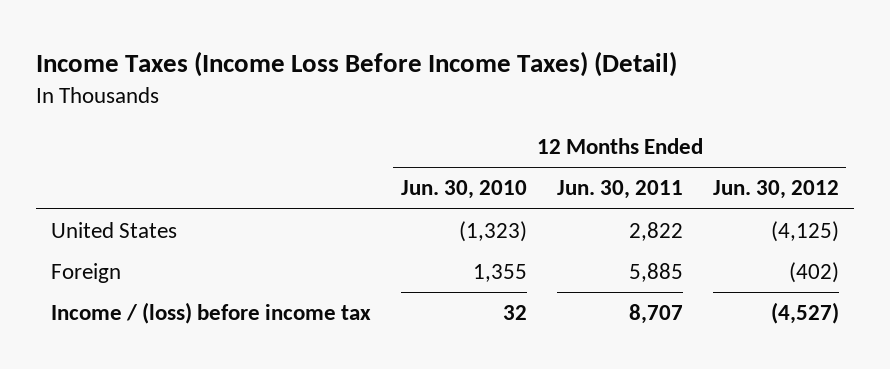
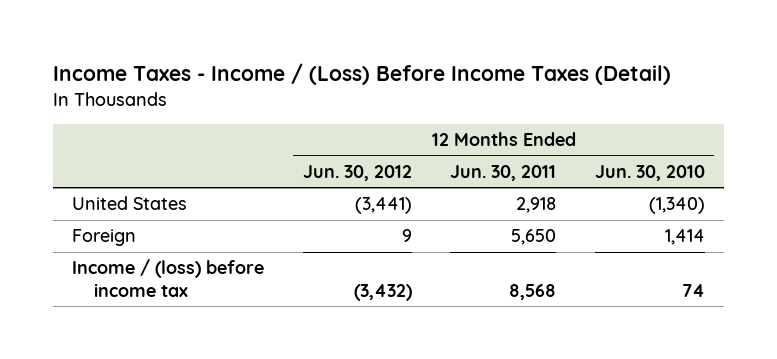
[35,50,677,77] Income Taxes (Income Loss Before Income Taxes) (Detail) -> [52,62,671,85] Income Taxes - Income / (Loss) Before Income Taxes (Detail)
[458,221,527,243] (1,323) -> [648,197,705,215] (1,340)
[628,222,683,242] 2,822 -> [516,197,557,214] 2,918
[770,221,839,243] (4,125) -> [354,197,412,215] (3,441)
[472,264,527,283] 1,355 -> [664,229,705,246] 1,414
[628,263,683,283] 5,885 -> [511,229,557,246] 5,650
[788,262,839,284] (402) -> [401,229,412,243] 9
[502,305,527,321] 32 -> [681,283,705,297] 74
[628,304,683,325] 8,707 -> [509,283,557,300] 8,568
[770,302,839,325] (4,527) -> [353,283,412,301] (3,432)

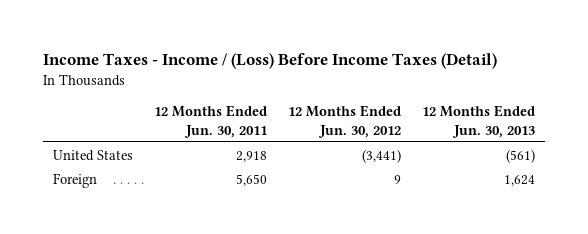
[594,164,705,181] Jun. 30, 2010 -> none
none -> [421,105,535,138] 12 Months Ended Jun. 30, 2013
[71,259,264,297] Income / (loss) before income tax -> none

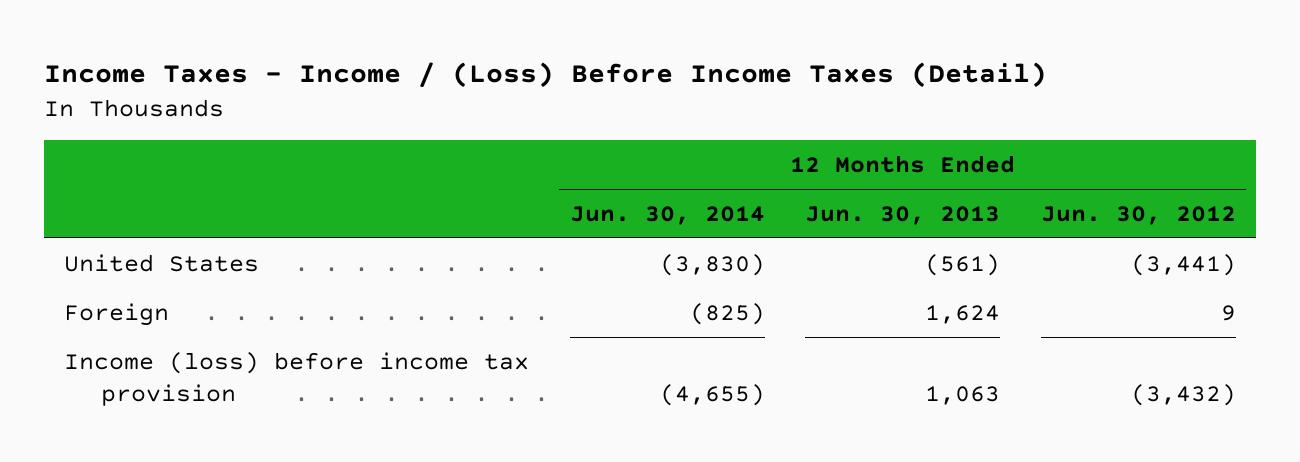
[154,105,268,138] 12 Months Ended Jun. 30, 2011 -> none
none -> [569,205,765,225] Jun. 30, 2014
none -> [63,351,529,406] Income (loss) before income tax provision

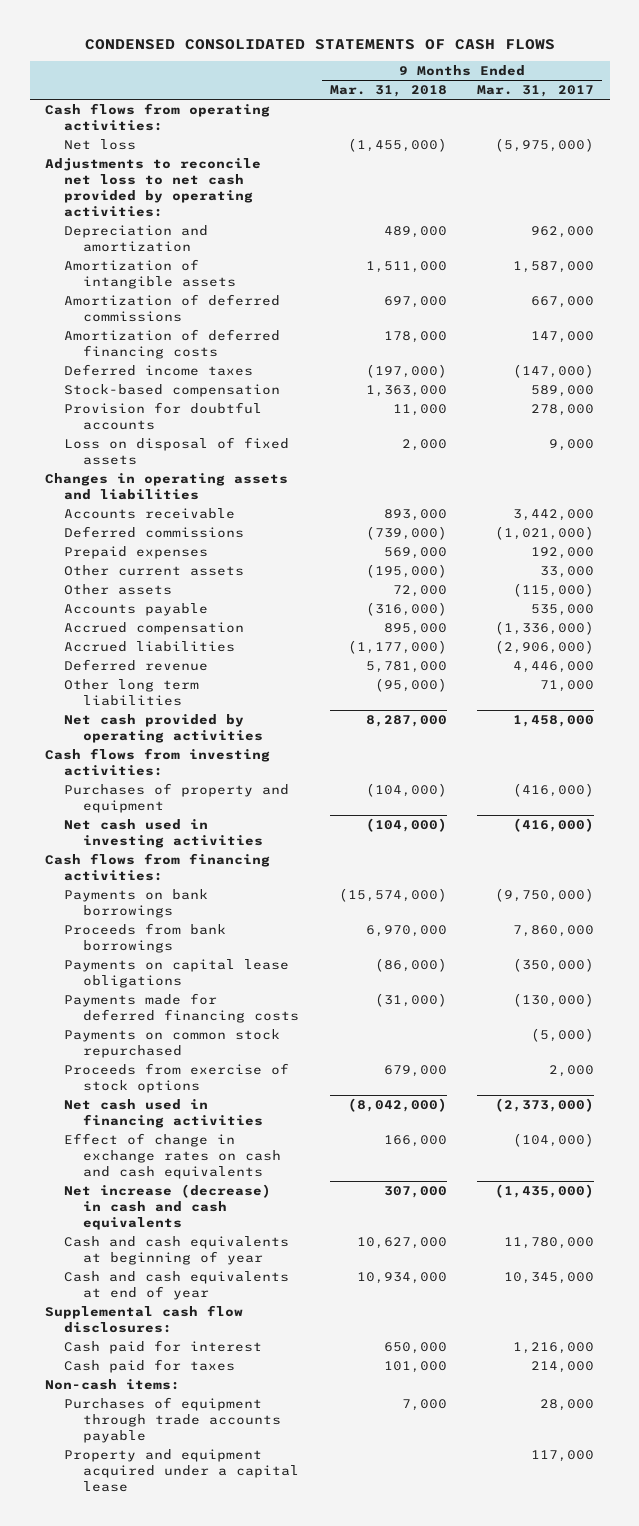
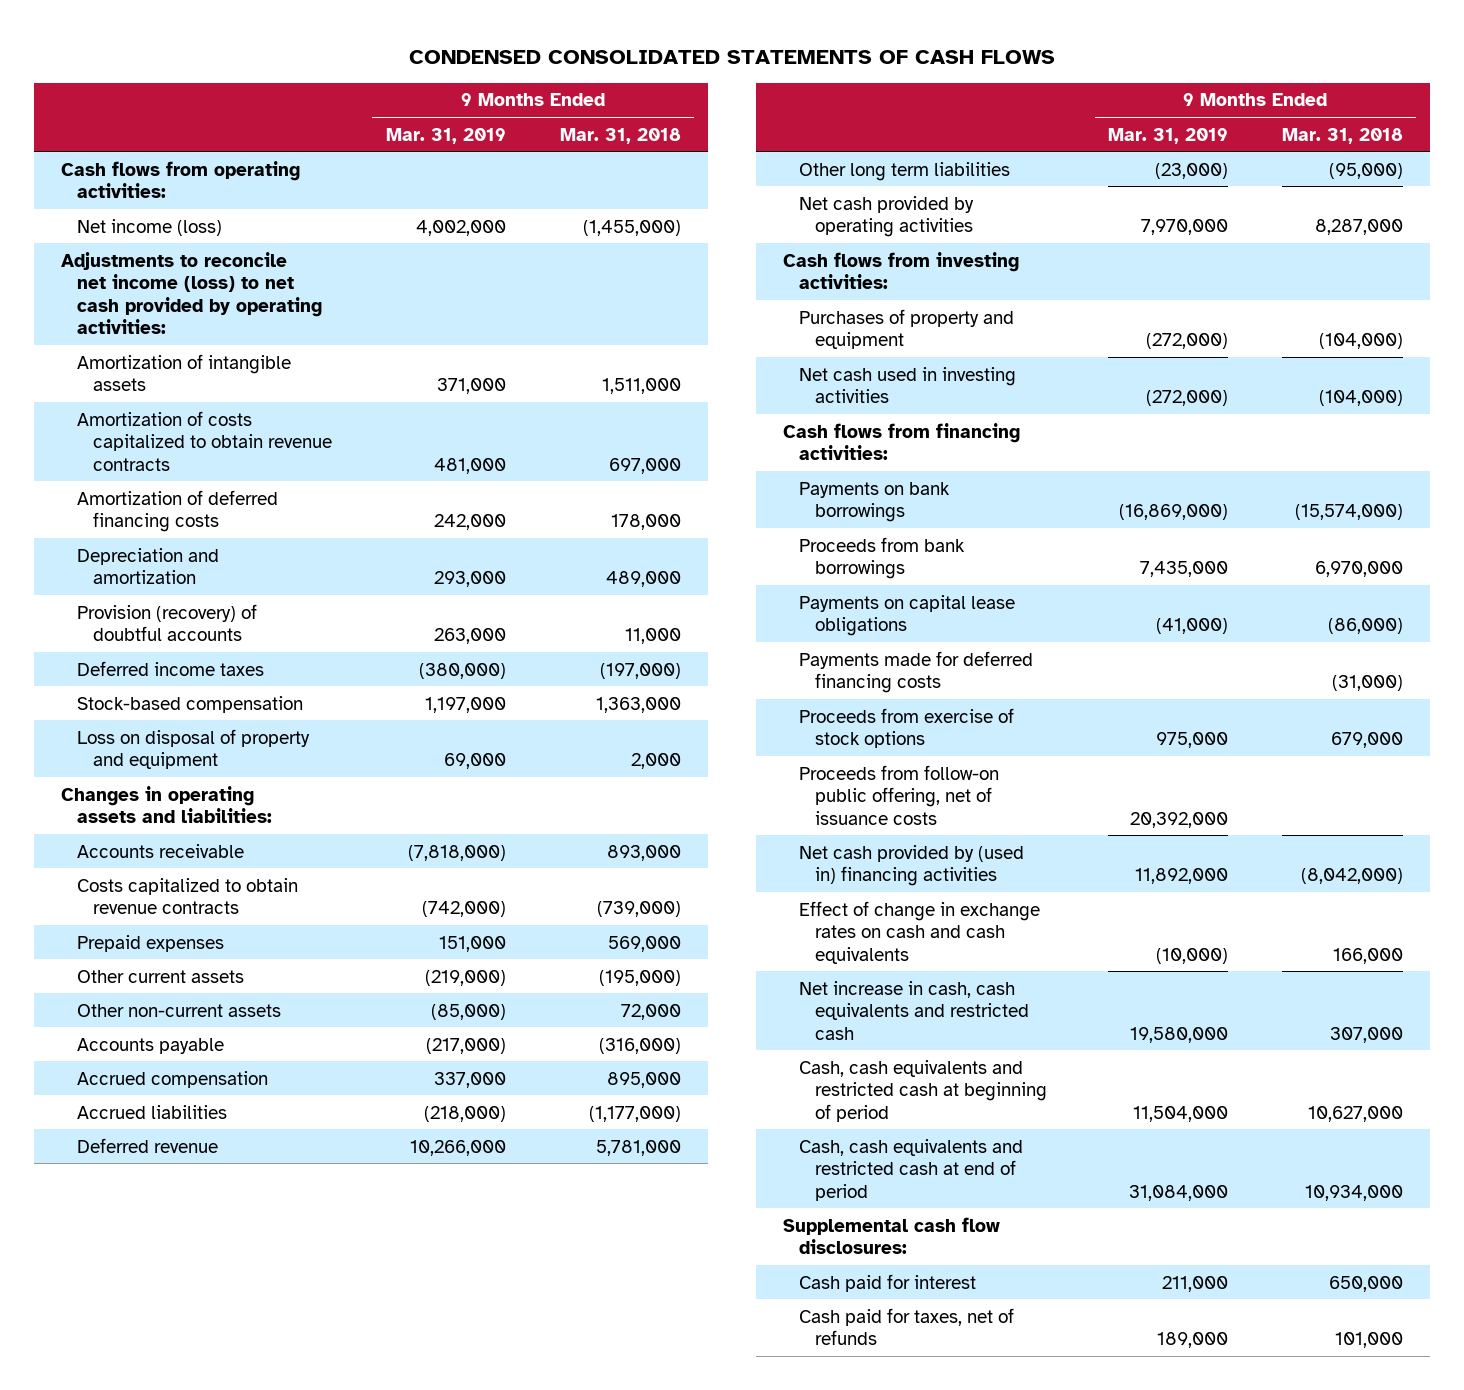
[477,85,595,98] Mar. 31, 2017 -> none
none -> [385,127,506,144] Mar. 31, 2019
[64,138,137,150] Net loss -> [76,218,222,236] Net income (loss)
[45,157,262,217] Adjustments to reconcile net loss to net cash provided by operating activities: -> [60,251,322,335] Adjustments to reconcile net income (loss) to net cash provided by operating activities:
[64,293,281,322] Amortization of deferred commissions -> [76,410,332,471] Amortization of costs capitalized to obtain revenue contracts
[64,224,209,252] Depreciation and amortization -> [76,547,219,585] Depreciation and amortization
none -> [76,603,257,642] Provision (recovery) of doubtful accounts
[64,401,263,430] Provision for doubtful accounts -> none
[64,436,290,465] Loss on disposal of fixed assets -> [76,728,310,770] Loss on disposal of property and equipment
[45,472,289,500] Changes in operating assets and liabilities -> [60,785,272,824] Changes in operating assets and liabilities:
[64,525,245,538] Deferred commissions -> [76,877,298,915] Costs capitalized to obtain revenue contracts
[64,583,173,595] Other assets -> [76,1003,281,1017] Other non-current assets
[64,1028,281,1058] Payments on common stock repurchased -> none
none -> [798,764,999,825] Proceeds from follow-on public offering, net of issuance costs
[64,1098,263,1128] Net cash used in financing activities -> [798,844,1024,887] Net cash provided by (used in) financing activities
[64,1183,272,1230] Net increase (decrease) in cash and cash equivalents -> [798,980,1030,1040] Net increase in cash, cash equivalents and restricted cash
[64,1235,290,1265] Cash and cash equivalents at beginning of year -> [798,1059,1048,1122] Cash, cash equivalents and restricted cash at beginning of period
[64,1270,290,1300] Cash and cash equivalents at end of year -> [798,1138,1023,1201] Cash, cash equivalents and restricted cash at end of period
[45,1378,181,1390] Non-cash items: -> none
[64,1396,281,1443] Purchases of equipment through trade accounts payable -> none
[64,1448,299,1492] Property and equipment acquired under a capital lease -> none
[64,1358,236,1373] Cash paid for taxes -> [798,1307,1014,1346] Cash paid for taxes, net of refunds

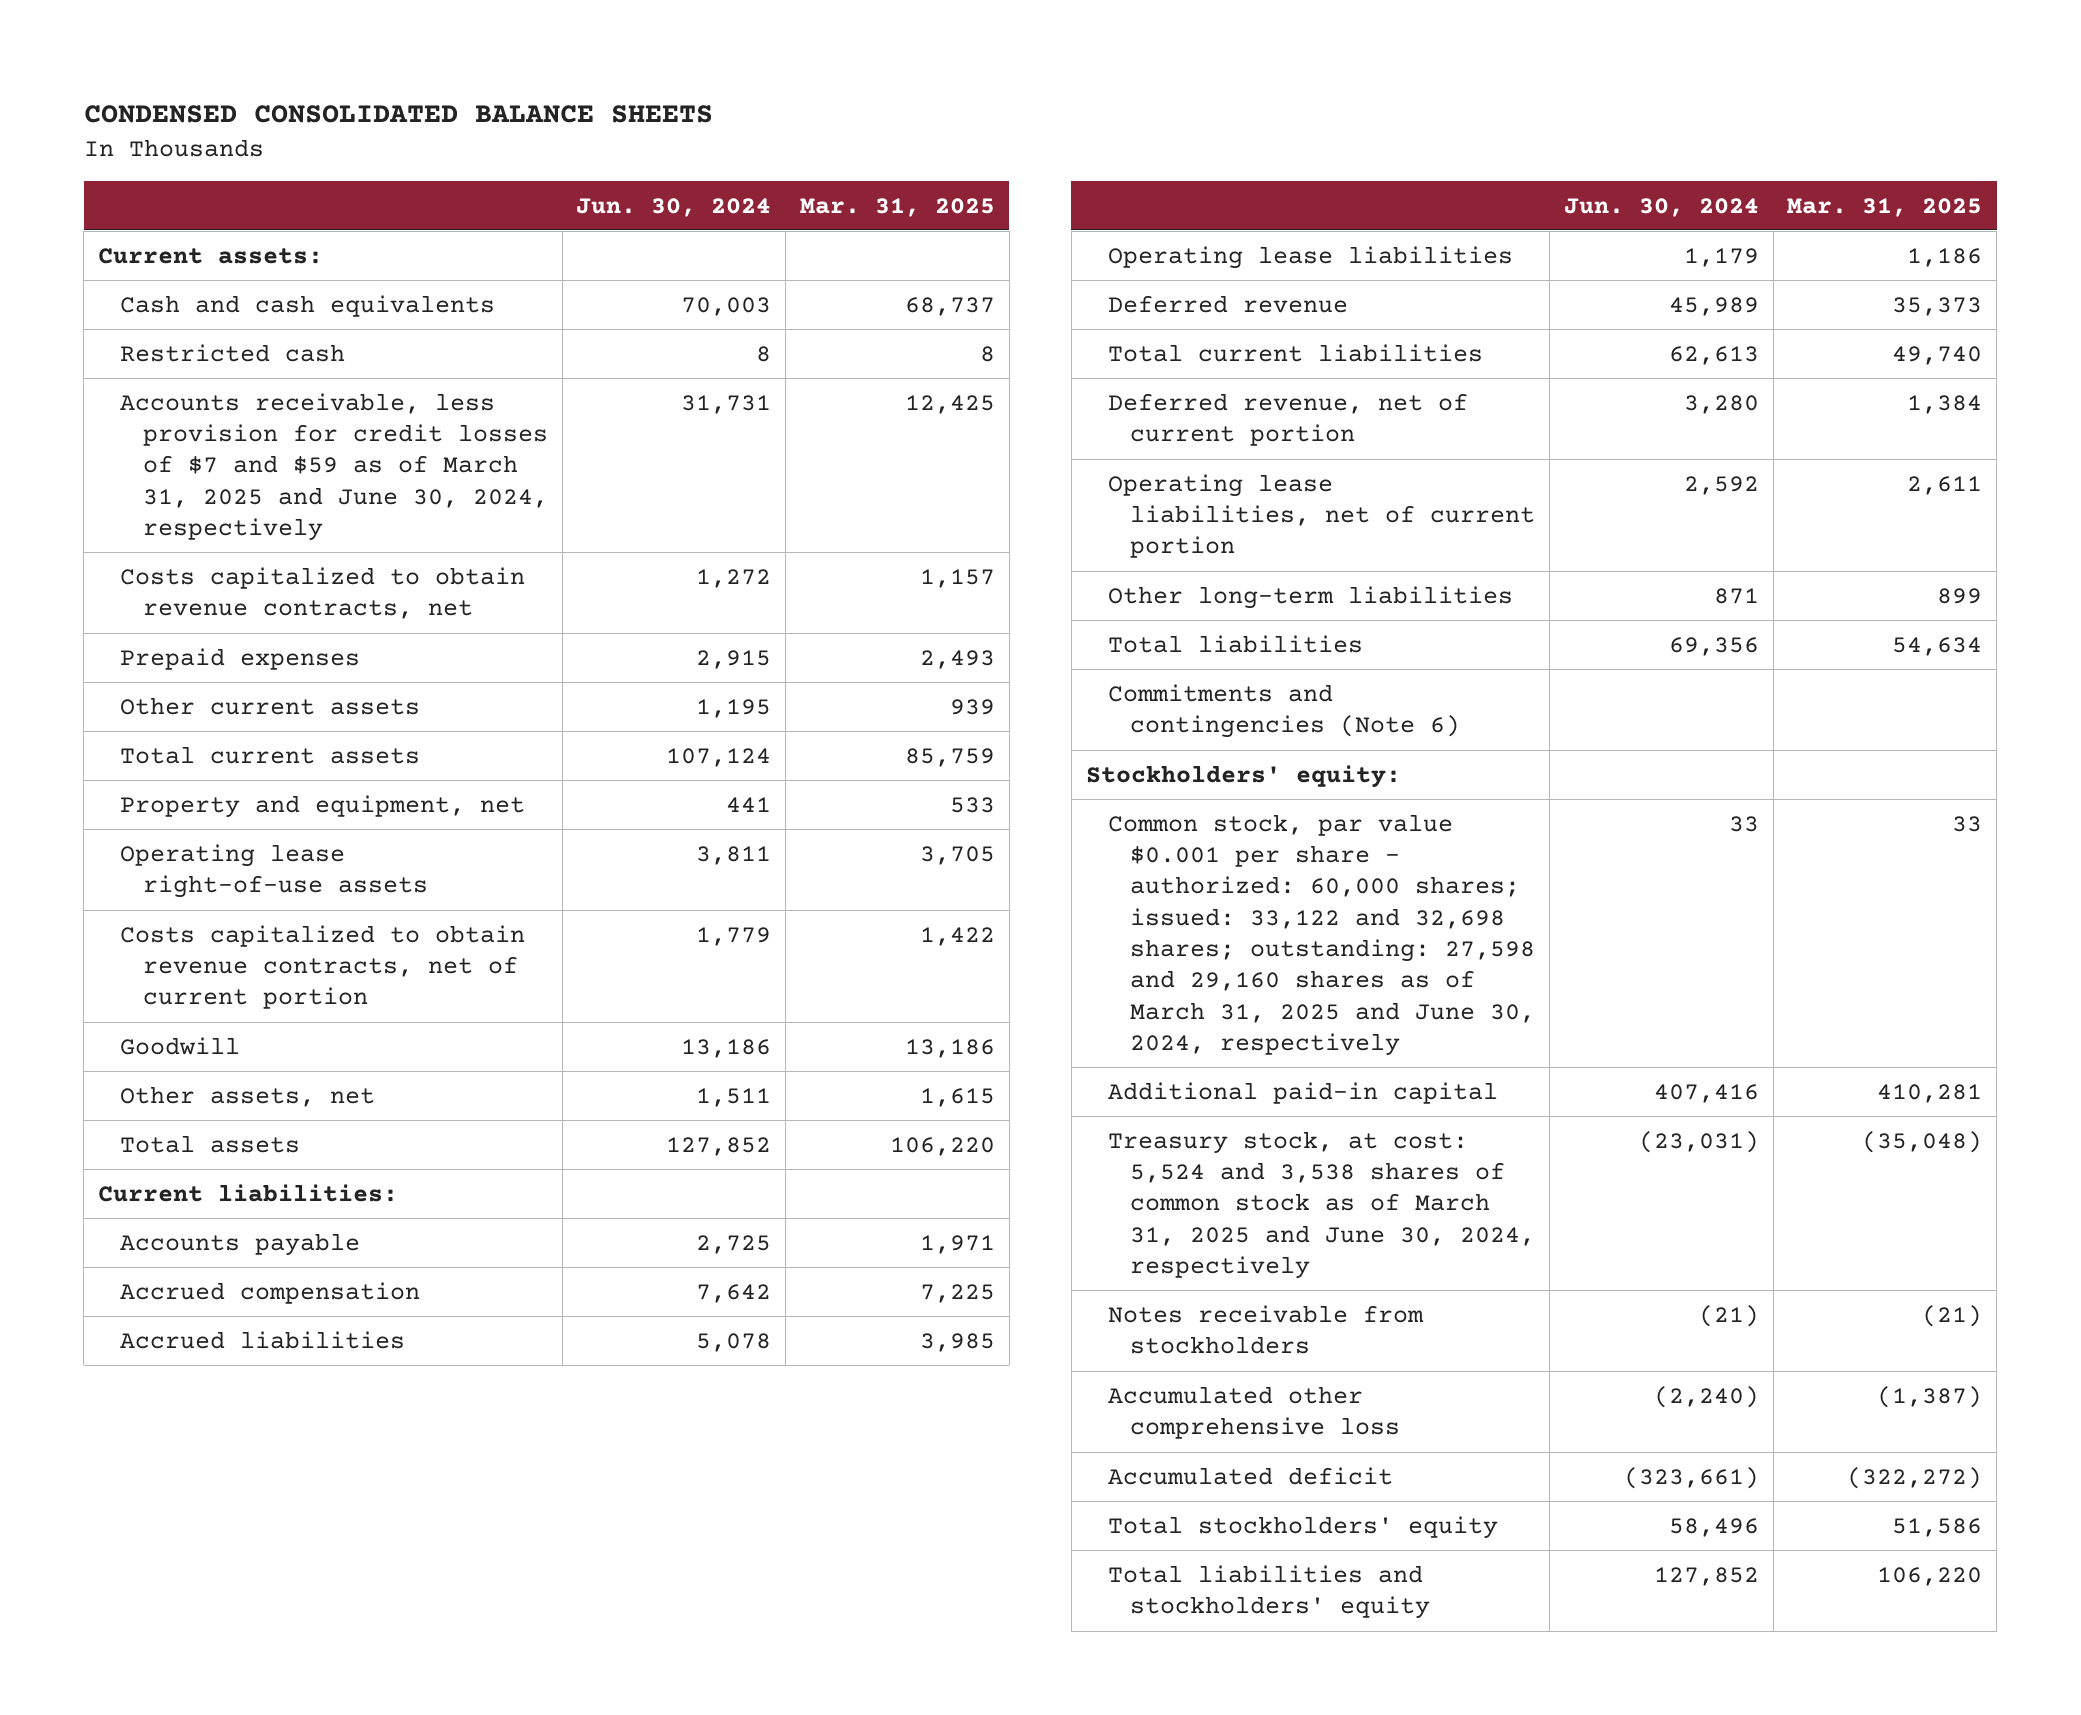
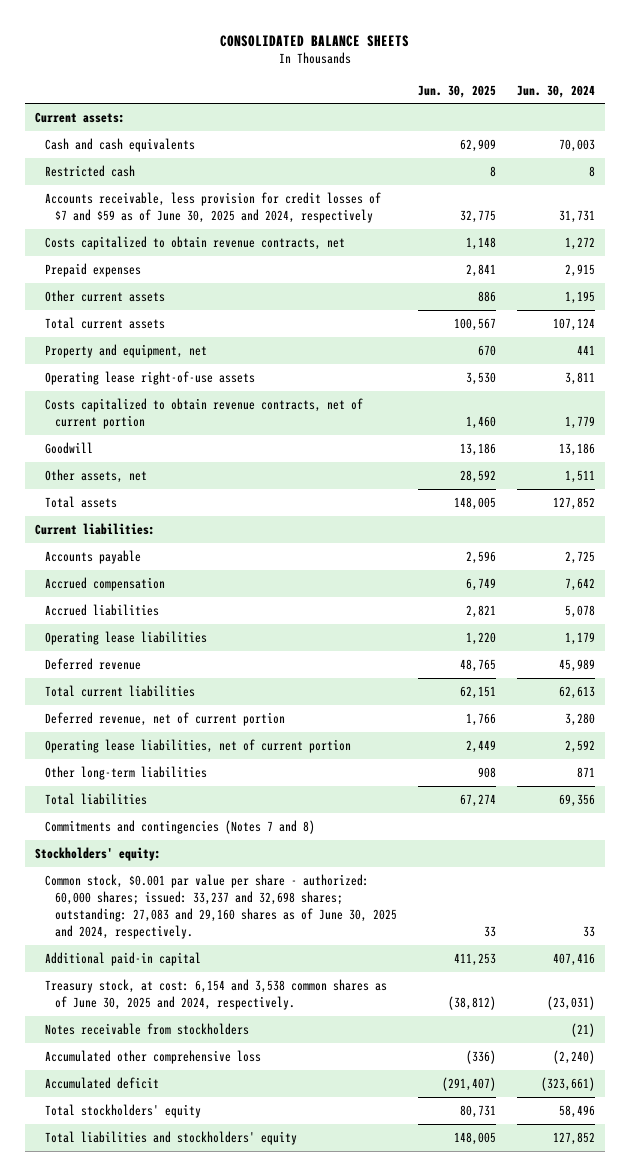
[83,105,713,124] CONDENSED CONSOLIDATED BALANCE SHEETS -> [219,34,409,47] CONSOLIDATED BALANCE SHEETS
[800,197,996,217] Mar. 31, 2025 -> none
none -> [417,84,496,98] Jun. 30, 2025
[120,392,548,541] Accounts receivable, less provision for credit losses of $7 and $59 as of March 31, 2025 and June 30, 2024, respectively -> [45,192,382,223] Accounts receivable, less provision for credit losses of $7 and $59 as of June 30, 2025 and 2024, respectively
[1107,683,1461,739] Commitments and contingencies (Note 6) -> [45,820,316,835] Commitments and contingencies (Notes 7 and 8)
[1107,813,1536,1056] Common stock, par value $0.001 per share - authorized: 60,000 shares; issued: 33,122 and 32,698 shares; outstanding: 27,598 and 29,160 shares as of March 31, 2025 and June 30, 2024, respectively -> [45,874,398,939] Common stock, $0.001 par value per share - authorized: 60,000 shares; issued: 33,237 and 32,698 shares; outstanding: 27,083 and 29,160 shares as of June 30, 2025 and 2024, respectively.
[1107,1130,1536,1279] Treasury stock, at cost: 5,524 and 3,538 shares of common stock as of March 31, 2025 and June 30, 2024, respectively -> [45,979,388,1010] Treasury stock, at cost: 6,154 and 3,538 common shares as of June 30, 2025 and 2024, respectively.

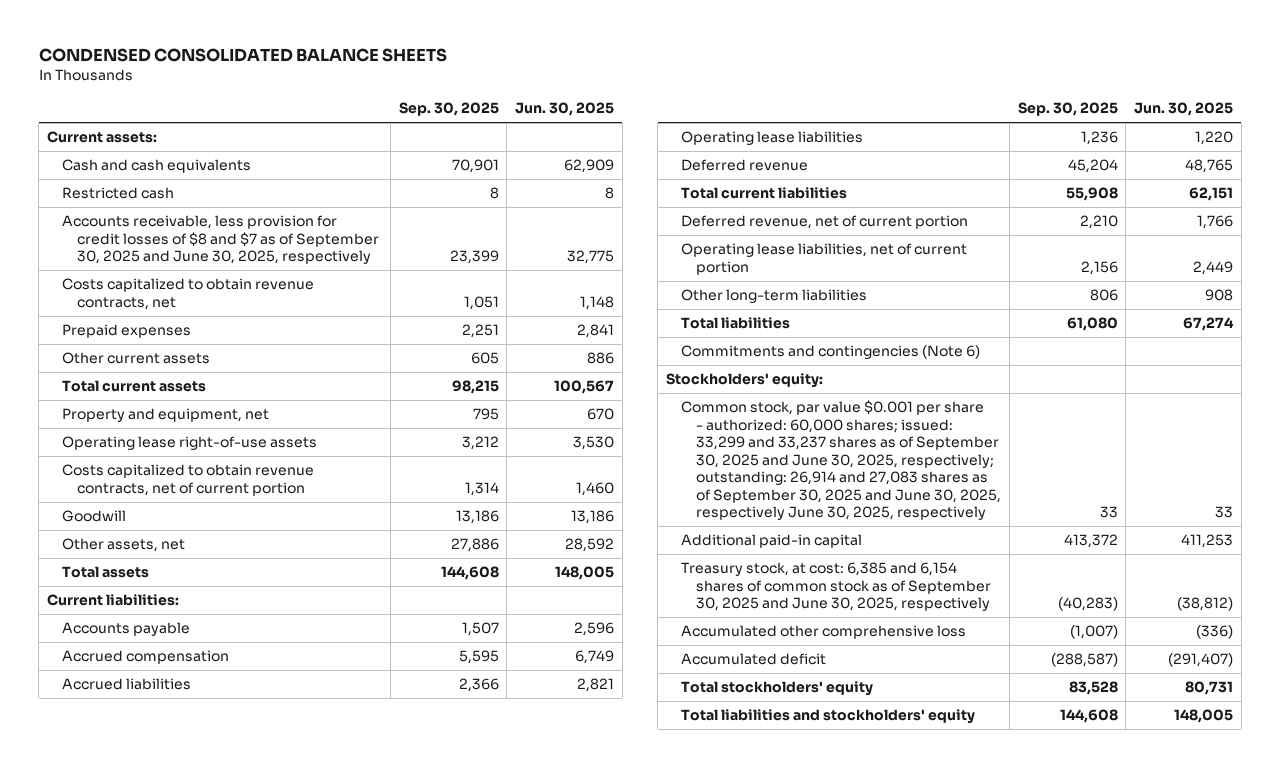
[219,34,409,47] CONSOLIDATED BALANCE SHEETS -> [38,47,447,62] CONDENSED CONSOLIDATED BALANCE SHEETS
[516,84,595,98] Jun. 30, 2024 -> none
none -> [398,102,499,117] Sep. 30, 2025
[45,192,382,223] Accounts receivable, less provision for credit losses of $7 and $59 as of June 30, 2025 and 2024, respectively -> [62,215,380,265] Accounts receivable, less provision for credit losses of $8 and $7 as of September 30, 2025 and June 30, 2025, respectively
[45,820,316,835] Commitments and contingencies (Notes 7 and 8) -> [680,345,980,360] Commitments and contingencies (Note 6)
[45,874,398,939] Common stock, $0.001 par value per share - authorized: 60,000 shares; issued: 33,237 and 32,698 shares; outstanding: 27,083 and 29,160 shares as of June 30, 2025 and 2024, respectively. -> [680,400,1002,521] Common stock, par value $0.001 per share - authorized: 60,000 shares; issued: 33,299 and 33,237 shares as of September 30, 2025 and June 30, 2025, respectively; outstanding: 26,914 and 27,083 shares as of September 30, 2025 and June 30, 2025, respectively June 30, 2025, respectively
[45,1023,250,1036] Notes receivable from stockholders -> none
[45,979,388,1010] Treasury stock, at cost: 6,154 and 3,538 common shares as of June 30, 2025 and 2024, respectively. -> [680,562,992,612] Treasury stock, at cost: 6,385 and 6,154 shares of common stock as of September 30, 2025 and June 30, 2025, respectively

